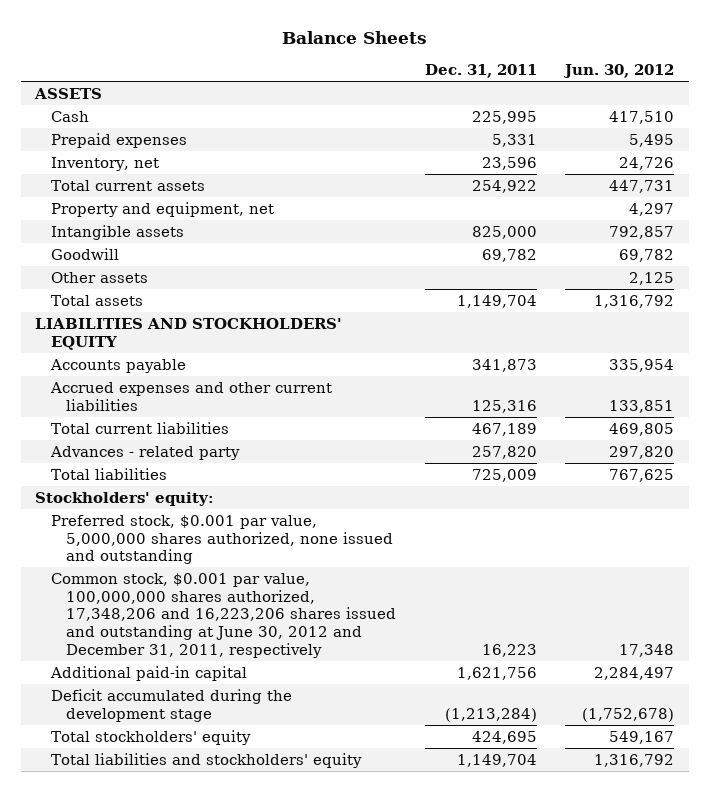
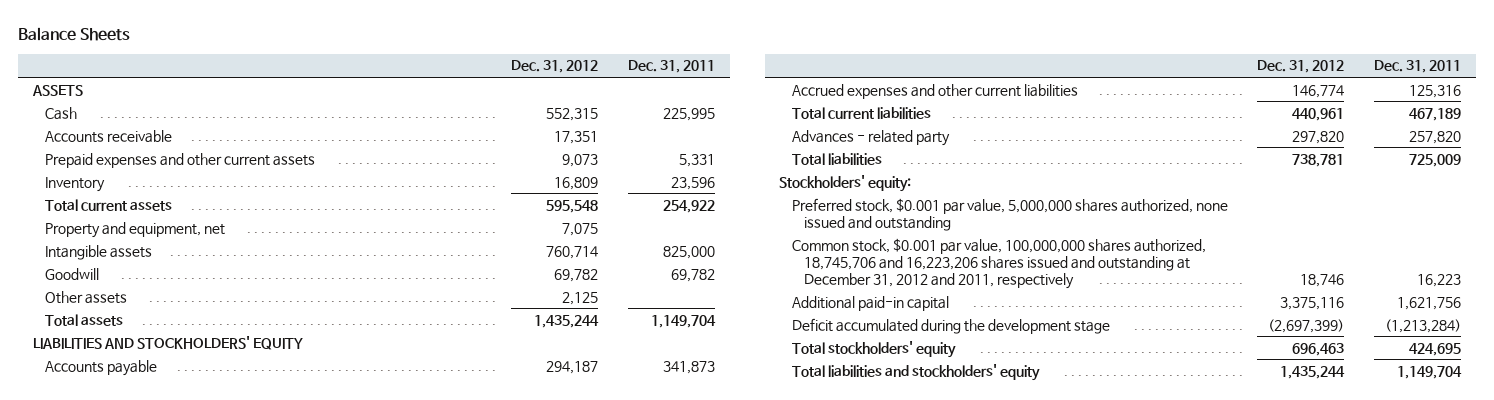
[563,64,675,79] Jun. 30, 2012 -> none
none -> [510,60,598,74] Dec. 31, 2012
none -> [45,129,173,143] Accounts receivable
[50,132,187,148] Prepaid expenses -> [45,152,316,168] Prepaid expenses and other current assets
[50,156,159,171] Inventory, net -> [45,176,106,192] Inventory
[50,572,397,659] Common stock, $0.001 par value, 100,000,000 shares authorized, 17,348,206 and 16,223,206 shares issued and outstanding at June 30, 2012 and December 31, 2011, respectively -> [791,237,1206,289] Common stock, $0.001 par value, 100,000,000 shares authorized, 18,745,706 and 16,223,206 shares issued and outstanding at December 31, 2012 and 2011, respectively

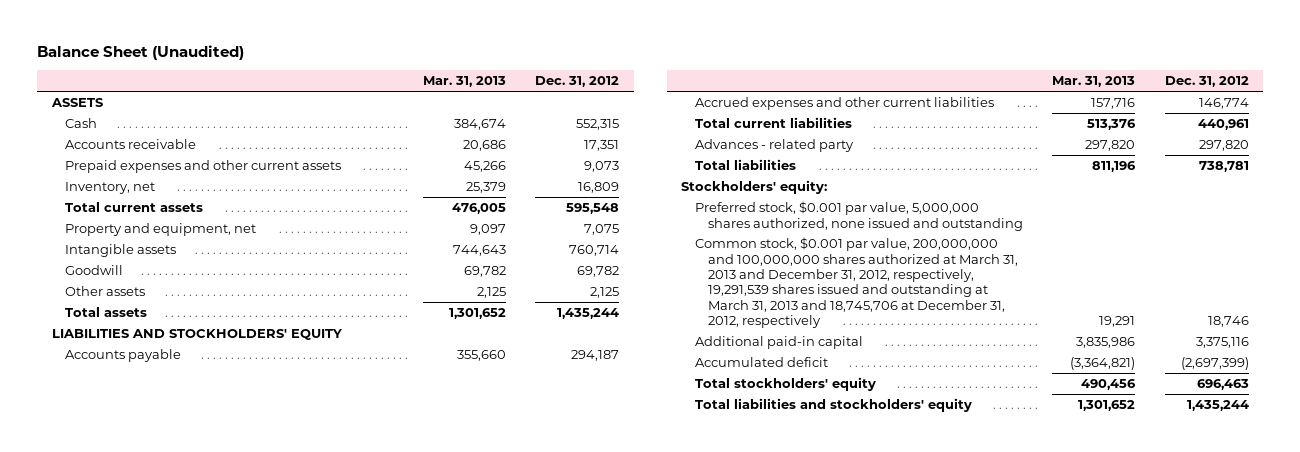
[18,26,131,41] Balance Sheets -> [37,45,245,61] Balance Sheet (Unaudited)
[627,60,715,74] Dec. 31, 2011 -> none
none -> [422,76,506,88] Mar. 31, 2013
[45,176,106,192] Inventory -> [65,182,156,195] Inventory, net
[791,237,1206,289] Common stock, $0.001 par value, 100,000,000 shares authorized, 18,745,706 and 16,223,206 shares issued and outstanding at December 31, 2012 and 2011, respectively -> [694,237,1019,329] Common stock, $0.001 par value, 200,000,000 and 100,000,000 shares authorized at March 31, 2013 and December 31, 2012, respectively, 19,291,539 shares issued and outstanding at March 31, 2013 and 18,745,706 at December 31, 2012, respectively
[791,317,1110,334] Deficit accumulated during the development stage -> [694,357,828,368] Accumulated deficit

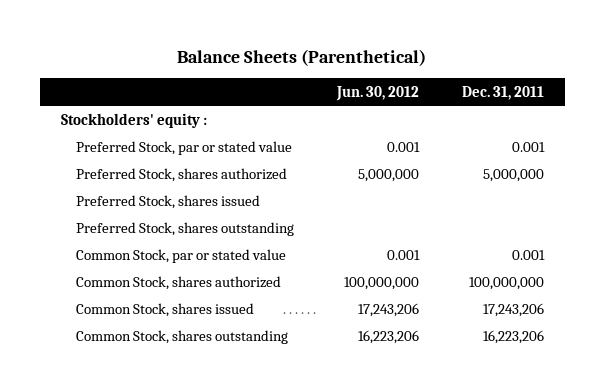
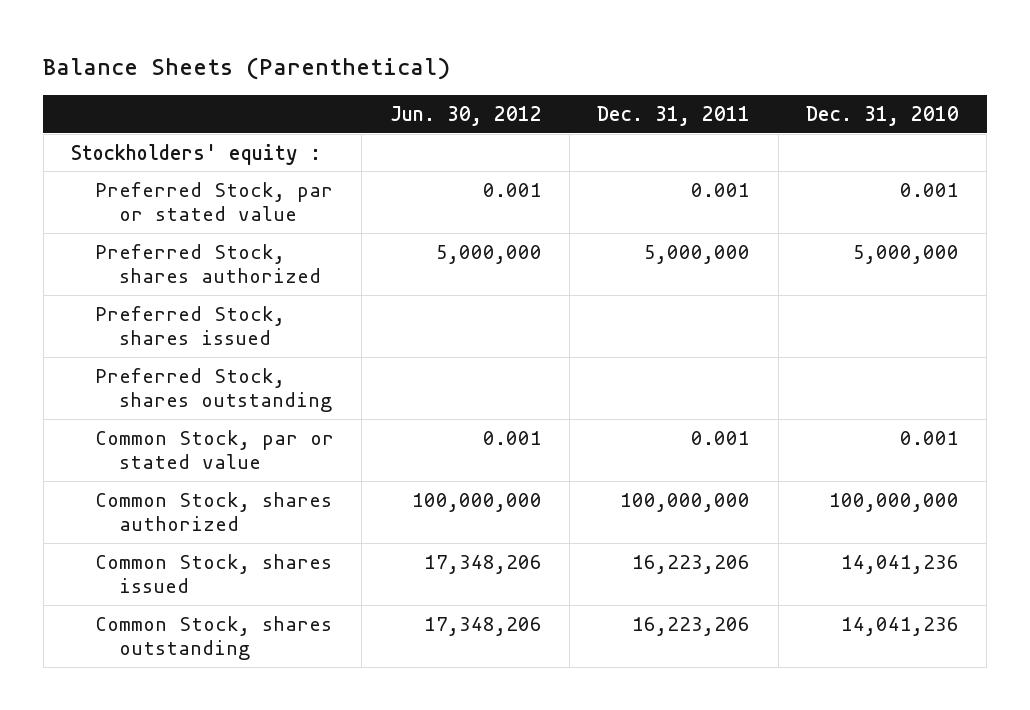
none -> [805,105,959,126] Dec. 31, 2010
[357,302,419,317] 17,243,206 -> [423,554,542,574] 17,348,206
[482,302,544,317] 17,243,206 -> [632,554,751,574] 16,223,206
[357,329,419,344] 16,223,206 -> [423,616,542,636] 17,348,206

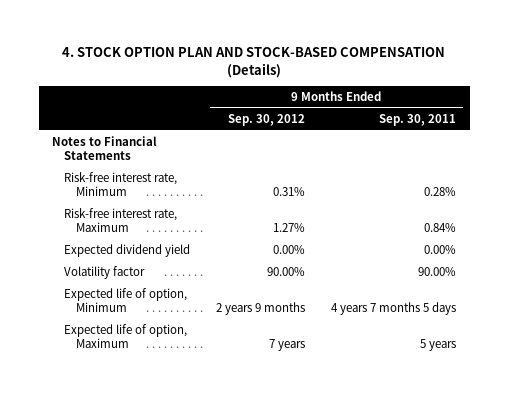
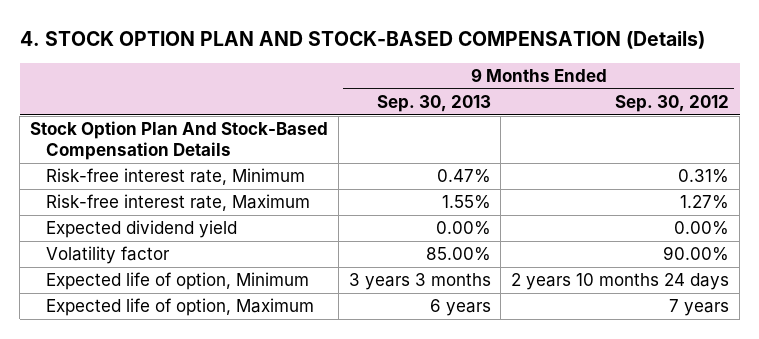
[379,114,457,127] Sep. 30, 2011 -> none
none -> [376,94,491,112] Sep. 30, 2013
[52,136,158,160] Notes to Financial Statements -> none
none -> [29,121,328,160] Stock Option Plan And Stock-Based Compensation Details
[216,301,306,315] 2 years 9 months -> [511,273,730,291] 2 years 10 months 24 days

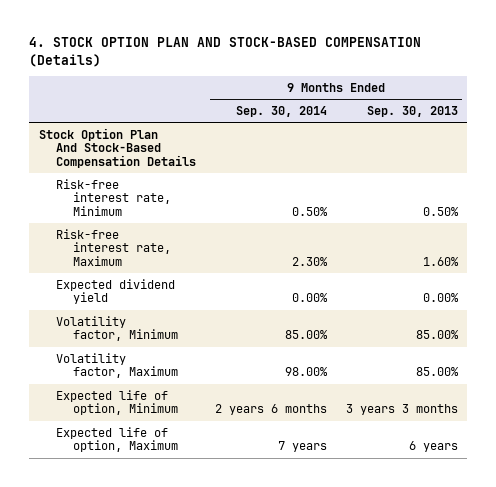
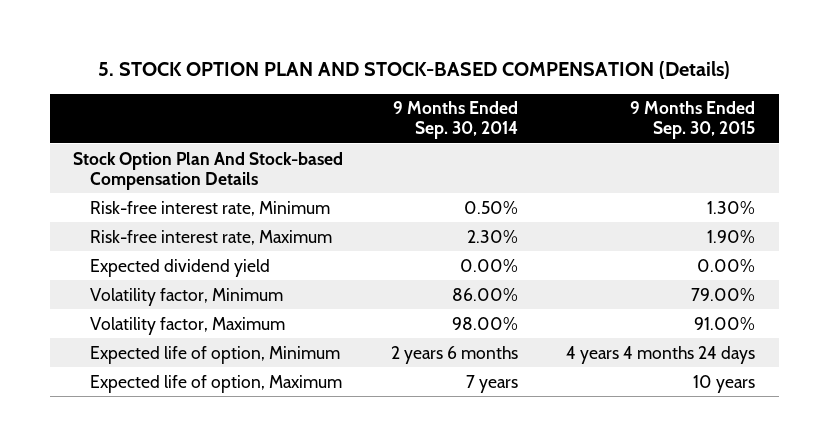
[29,37,422,67] 4. STOCK OPTION PLAN AND STOCK-BASED COMPENSATION (Details) -> [98,61,731,80] 5. STOCK OPTION PLAN AND STOCK-BASED COMPENSATION (Details)
[366,105,458,117] Sep. 30, 2013 -> none
none -> [629,101,755,140] 9 Months Ended Sep. 30, 2015
[38,127,196,169] Stock Option Plan And Stock-Based Compensation Details -> [73,151,344,190] Stock Option Plan And Stock-based Compensation Details
[284,330,328,340] 85.00% -> [452,287,519,301] 86.00%

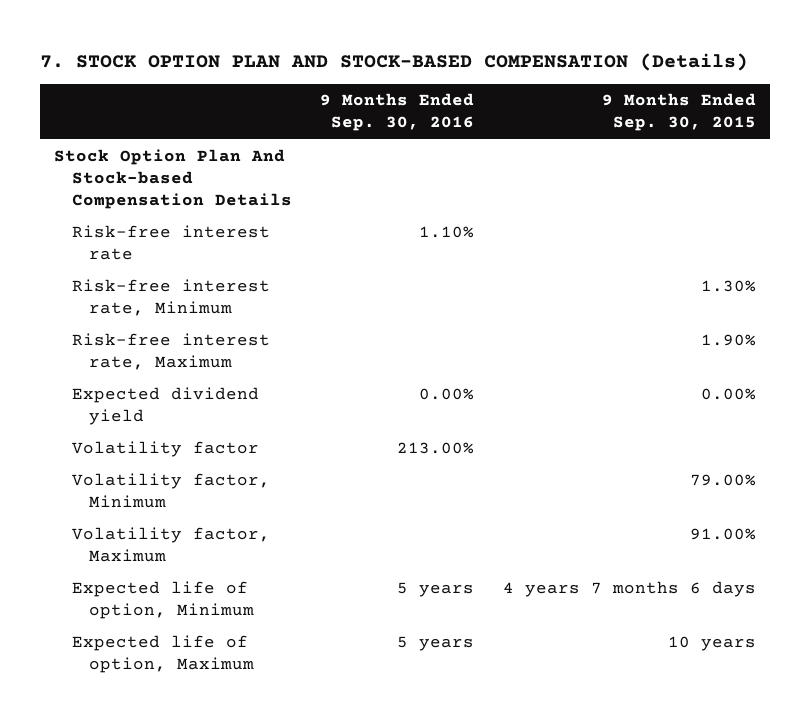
[98,61,731,80] 5. STOCK OPTION PLAN AND STOCK-BASED COMPENSATION (Details) -> [40,52,749,71] 7. STOCK OPTION PLAN AND STOCK-BASED COMPENSATION (Details)
[393,101,519,140] 9 Months Ended Sep. 30, 2014 -> none
none -> [320,93,475,132] 9 Months Ended Sep. 30, 2016
none -> [71,225,270,261] Risk-free interest rate
none -> [71,441,259,458] Volatility factor
[565,345,755,364] 4 years 4 months 24 days -> [503,581,757,598] 4 years 7 months 6 days

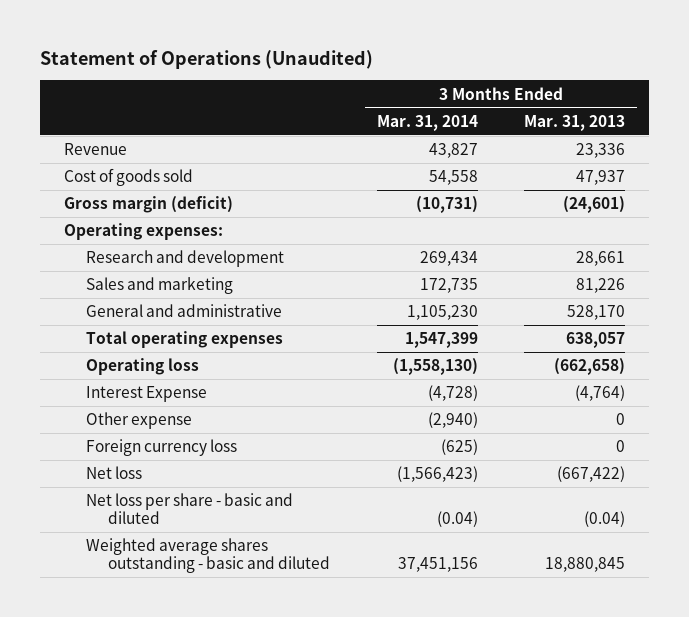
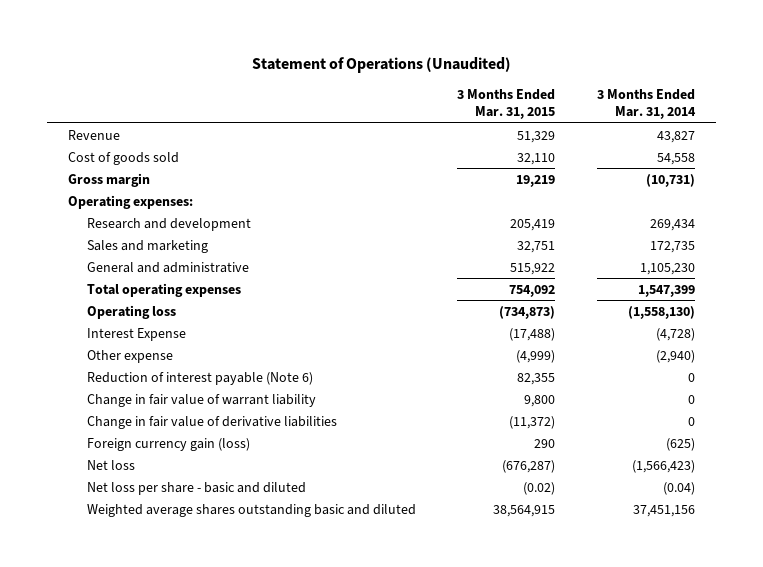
[524,114,626,131] Mar. 31, 2013 -> none
none -> [457,88,556,120] 3 Months Ended Mar. 31, 2015
[63,196,233,214] Gross margin (deficit) -> [68,172,151,187] Gross margin
none -> [87,371,314,385] Reduction of interest payable (Note 6)
none -> [87,393,317,407] Change in fair value of warrant liability
none -> [87,415,338,429] Change in fair value of derivative liabilities
[85,439,237,457] Foreign currency loss -> [87,437,251,451] Foreign currency gain (loss)
[85,538,330,574] Weighted average shares outstanding - basic and diluted -> [87,503,417,517] Weighted average shares outstanding basic and diluted

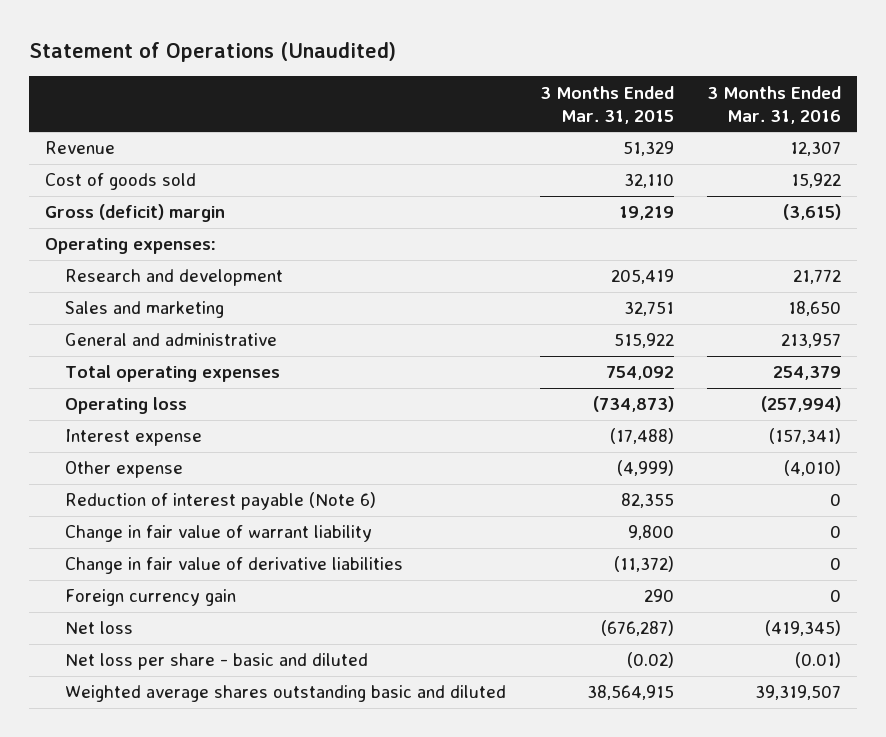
[596,88,696,120] 3 Months Ended Mar. 31, 2014 -> none
none -> [706,85,841,124] 3 Months Ended Mar. 31, 2016
[68,172,151,187] Gross margin -> [45,204,226,223] Gross (deficit) margin
[87,327,187,341] Interest Expense -> [65,429,203,447] Interest expense
[87,437,251,451] Foreign currency gain (loss) -> [65,589,237,607] Foreign currency gain

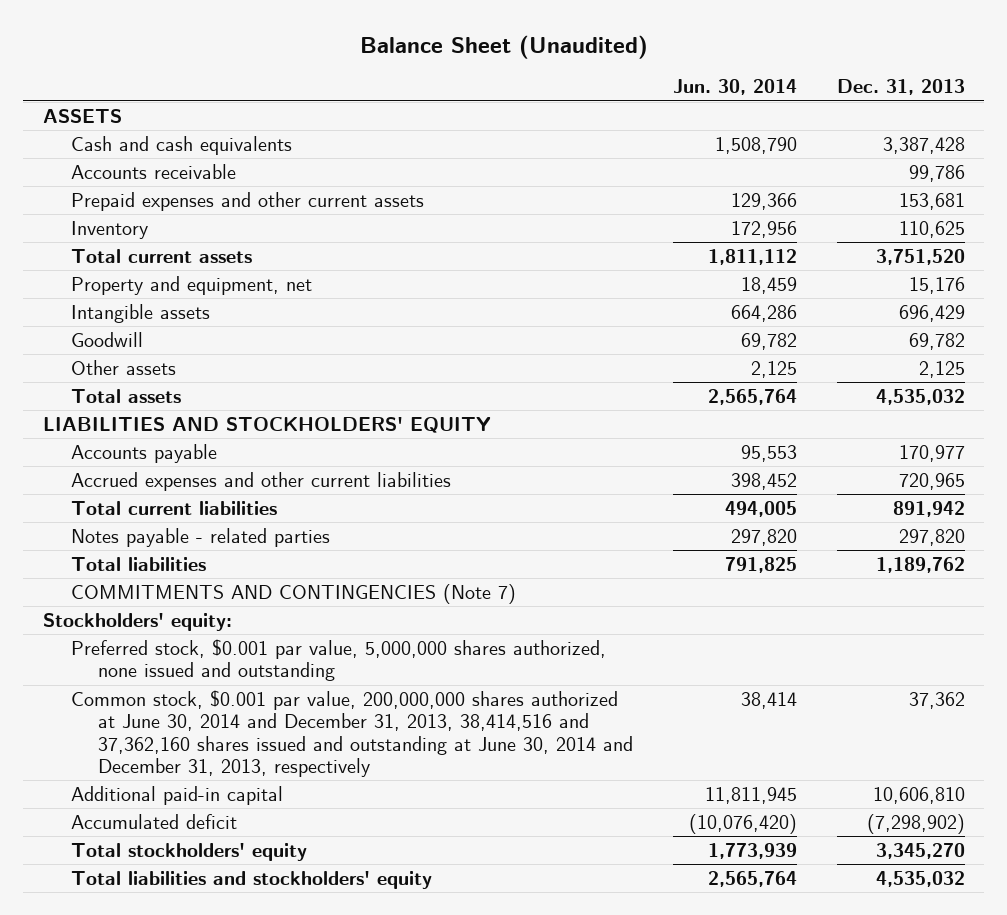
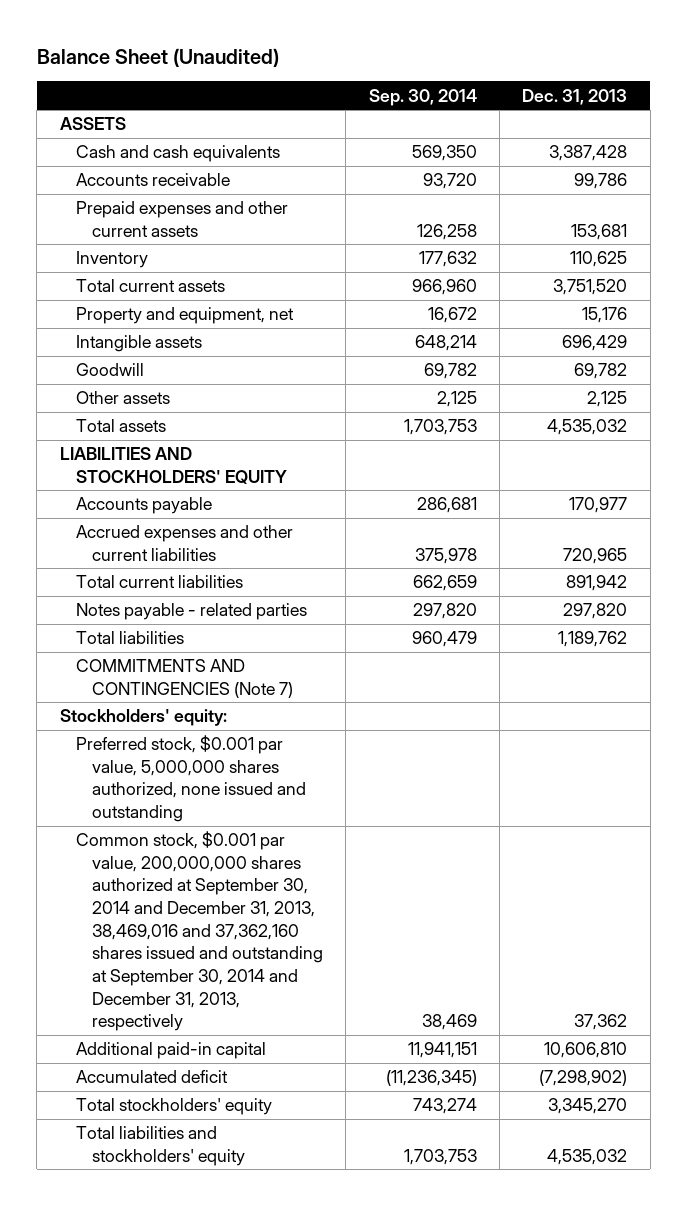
[673,79,798,96] Jun. 30, 2014 -> none
none -> [368,88,477,106] Sep. 30, 2014
[70,689,634,778] Common stock, $0.001 par value, 200,000,000 shares authorized at June 30, 2014 and December 31, 2013, 38,414,516 and 37,362,160 shares issued and outstanding at June 30, 2014 and December 31, 2013, respectively -> [75,831,323,1032] Common stock, $0.001 par value, 200,000,000 shares authorized at September 30, 2014 and December 31, 2013, 38,469,016 and 37,362,160 shares issued and outstanding at September 30, 2014 and December 31, 2013, respectively

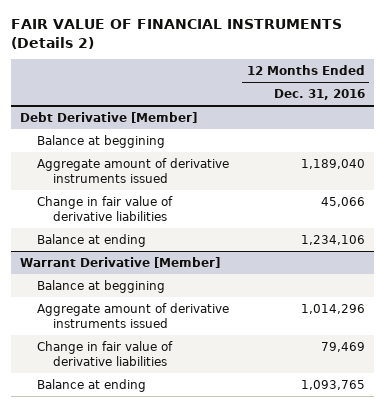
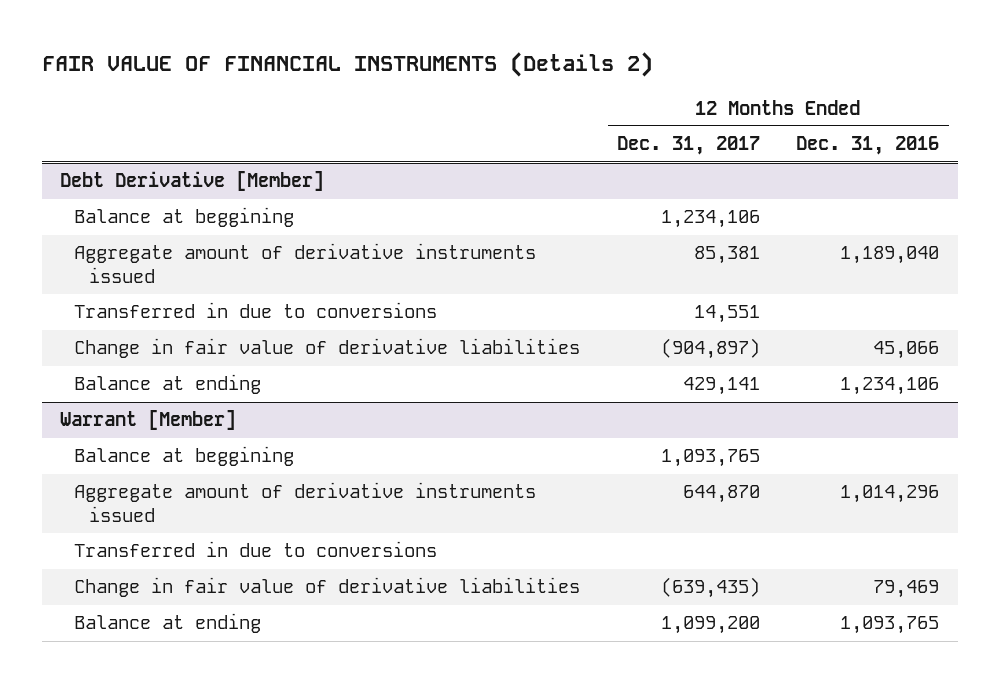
none -> [616,136,760,156] Dec. 31, 2017
none -> [74,302,438,319] Transferred in due to conversions
[20,256,221,268] Warrant Derivative [Member] -> [60,410,237,431] Warrant [Member]
none -> [74,541,438,558] Transferred in due to conversions

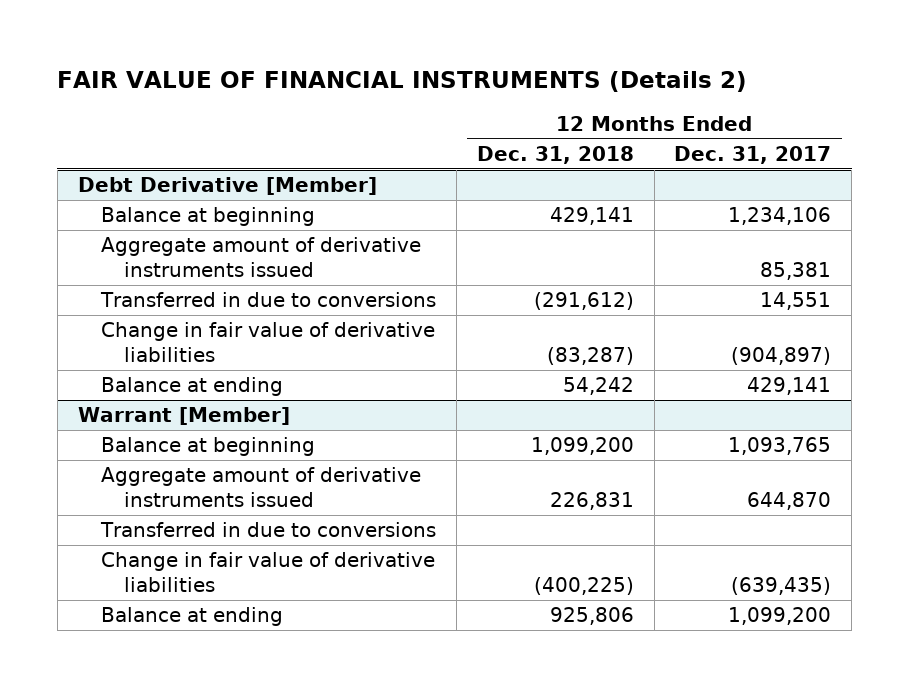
[796,136,940,156] Dec. 31, 2016 -> none
none -> [476,145,634,164] Dec. 31, 2018
[74,207,295,228] Balance at beggining -> [100,207,315,227] Balance at beginning
[74,446,295,467] Balance at beggining -> [100,437,315,457] Balance at beginning

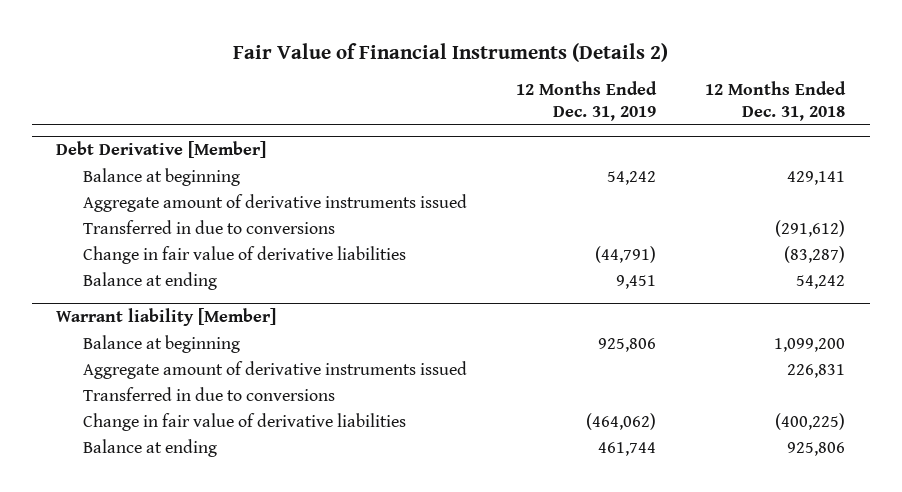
[57,71,748,93] FAIR VALUE OF FINANCIAL INSTRUMENTS (Details 2) -> [232,43,668,63] Fair Value of Financial Instruments (Details 2)
[674,145,832,164] Dec. 31, 2017 -> none
none -> [516,81,658,122] 12 Months Ended Dec. 31, 2019
[77,407,290,426] Warrant [Member] -> [56,308,277,327] Warrant liability [Member]

